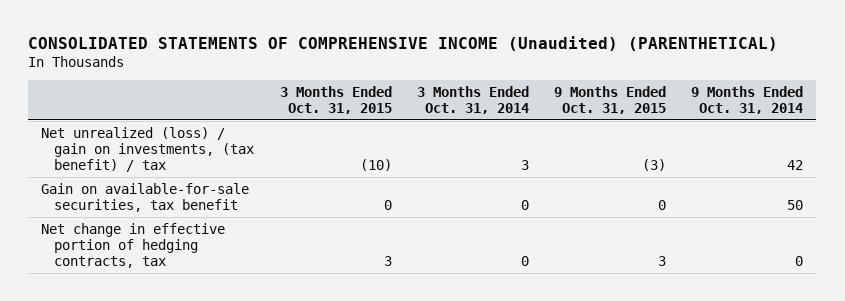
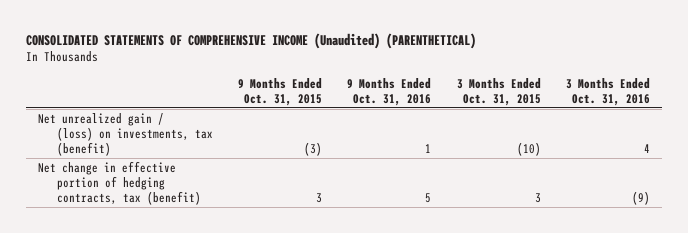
[416,85,529,114] 3 Months Ended Oct. 31, 2014 -> none
[691,85,804,114] 9 Months Ended Oct. 31, 2014 -> none
none -> [347,77,432,106] 9 Months Ended Oct. 31, 2016
none -> [565,77,650,106] 3 Months Ended Oct. 31, 2016
[41,182,250,212] Gain on available-for-sale securities, tax benefit -> none
[41,126,255,172] Net unrealized (loss) / gain on investments, (tax benefit) / tax -> [38,113,213,157] Net unrealized gain / (loss) on investments, tax (benefit)
[41,222,226,268] Net change in effective portion of hedging contracts, tax -> [38,161,201,206] Net change in effective portion of hedging contracts, tax (benefit)

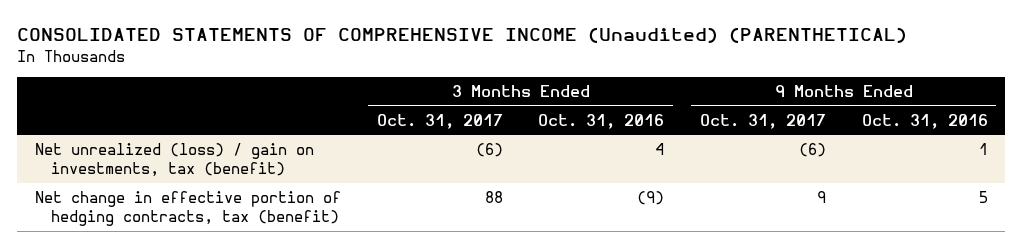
[238,77,323,106] 9 Months Ended Oct. 31, 2015 -> none
[456,77,541,106] 3 Months Ended Oct. 31, 2015 -> none
none -> [376,113,503,129] Oct. 31, 2017
none -> [699,113,826,129] Oct. 31, 2017
[38,113,213,157] Net unrealized gain / (loss) on investments, tax (benefit) -> [35,143,315,178] Net unrealized (loss) / gain on investments, tax (benefit)

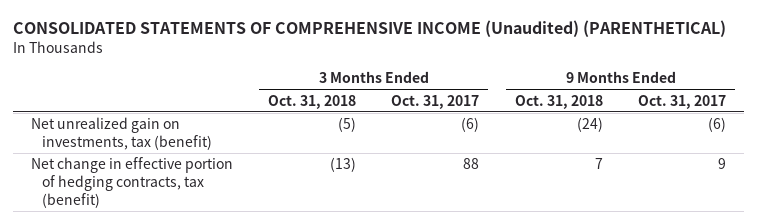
[538,113,665,129] Oct. 31, 2016 -> none
[861,113,988,129] Oct. 31, 2016 -> none
none -> [268,94,357,109] Oct. 31, 2018
none -> [514,94,603,109] Oct. 31, 2018
[35,143,315,178] Net unrealized (loss) / gain on investments, tax (benefit) -> [30,117,213,151] Net unrealized gain on investments, tax (benefit)

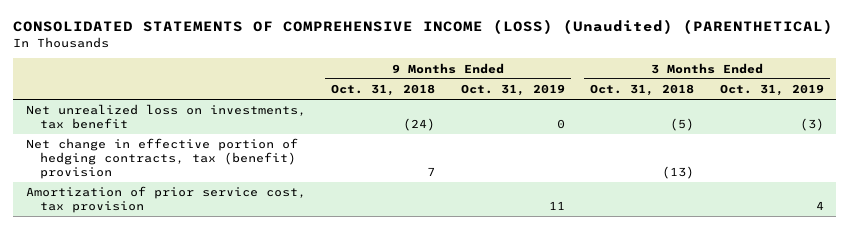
[12,20,726,38] CONSOLIDATED STATEMENTS OF COMPREHENSIVE INCOME (Unaudited) (PARENTHETICAL) -> [12,19,833,35] CONSOLIDATED STATEMENTS OF COMPREHENSIVE INCOME (LOSS) (Unaudited) (PARENTHETICAL)
[391,94,480,109] Oct. 31, 2017 -> none
[638,94,727,109] Oct. 31, 2017 -> none
none -> [460,84,565,97] Oct. 31, 2019
none -> [719,84,824,97] Oct. 31, 2019
[30,117,213,151] Net unrealized gain on investments, tax (benefit) -> [25,104,306,130] Net unrealized loss on investments, tax benefit
[30,157,233,208] Net change in effective portion of hedging contracts, tax (benefit) -> [25,138,298,179] Net change in effective portion of hedging contracts, tax (benefit) provision
none -> [25,186,306,214] Amortization of prior service cost, tax provision

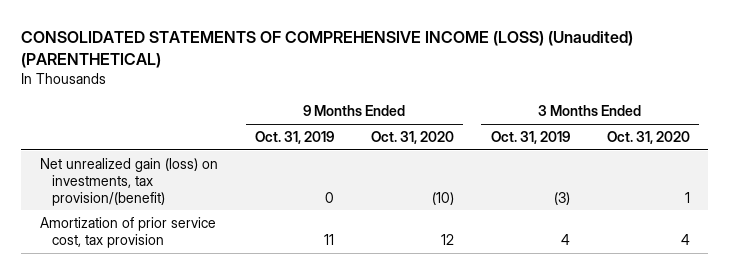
[331,84,436,97] Oct. 31, 2018 -> none
[590,84,695,97] Oct. 31, 2018 -> none
none -> [370,131,454,145] Oct. 31, 2020
none -> [606,131,690,145] Oct. 31, 2020
[25,138,298,179] Net change in effective portion of hedging contracts, tax (benefit) provision -> none
[25,104,306,130] Net unrealized loss on investments, tax benefit -> [39,158,218,206] Net unrealized gain (loss) on investments, tax provision/(benefit)

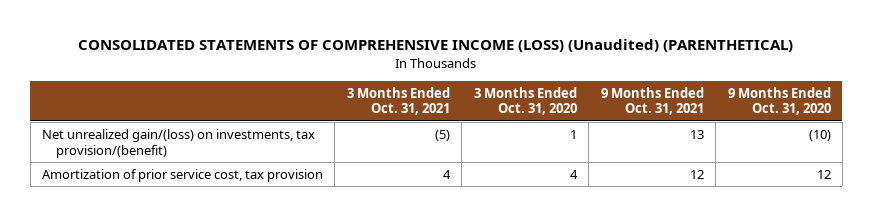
[254,131,334,145] Oct. 31, 2019 -> none
[490,131,570,145] Oct. 31, 2019 -> none
none -> [346,86,450,116] 3 Months Ended Oct. 31, 2021
none -> [600,86,704,116] 9 Months Ended Oct. 31, 2021
[39,158,218,206] Net unrealized gain (loss) on investments, tax provision/(benefit) -> [42,128,316,158] Net unrealized gain/(loss) on investments, tax provision/(benefit)

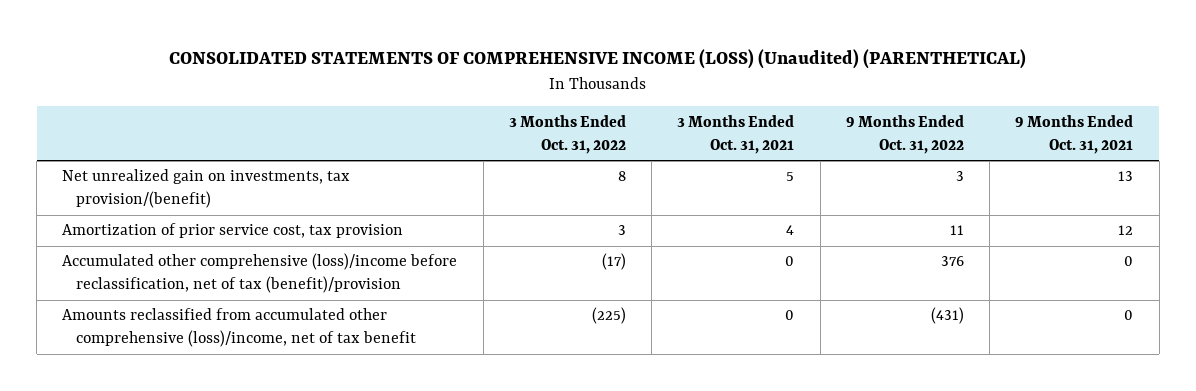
[473,86,577,116] 3 Months Ended Oct. 31, 2020 -> none
[727,86,831,116] 9 Months Ended Oct. 31, 2020 -> none
none -> [508,114,626,154] 3 Months Ended Oct. 31, 2022
none -> [845,114,964,154] 9 Months Ended Oct. 31, 2022
[42,128,316,158] Net unrealized gain/(loss) on investments, tax provision/(benefit) -> [62,169,351,209] Net unrealized gain on investments, tax provision/(benefit)
[434,129,450,141] (5) -> [786,172,795,182] 5
none -> [62,253,458,294] Accumulated other comprehensive (loss)/income before reclassification, net of tax (benefit)/provision
none -> [62,308,416,348] Amounts reclassified from accumulated other comprehensive (loss)/income, net of tax benefit

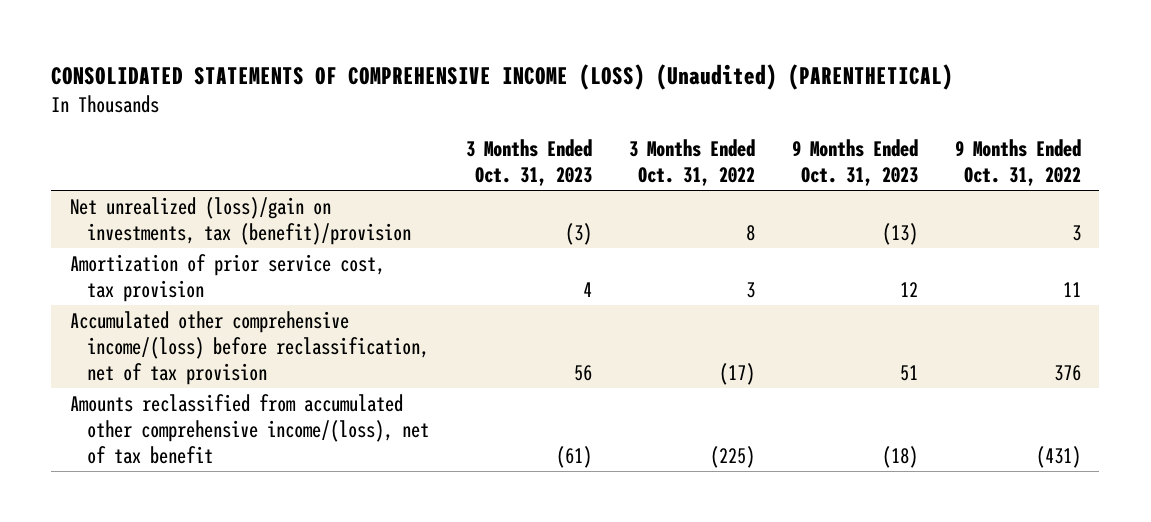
[677,114,795,154] 3 Months Ended Oct. 31, 2021 -> none
[1015,114,1134,154] 9 Months Ended Oct. 31, 2021 -> none
none -> [465,139,592,187] 3 Months Ended Oct. 31, 2023
none -> [791,139,918,187] 9 Months Ended Oct. 31, 2023
[62,169,351,209] Net unrealized gain on investments, tax provision/(benefit) -> [69,196,411,245] Net unrealized (loss)/gain on investments, tax (benefit)/provision
[62,253,458,294] Accumulated other comprehensive (loss)/income before reclassification, net of tax (benefit)/provision -> [69,310,429,385] Accumulated other comprehensive income/(loss) before reclassification, net of tax provision
[62,308,416,348] Amounts reclassified from accumulated other comprehensive (loss)/income, net of tax benefit -> [69,393,429,464] Amounts reclassified from accumulated other comprehensive income/(loss), net of tax benefit

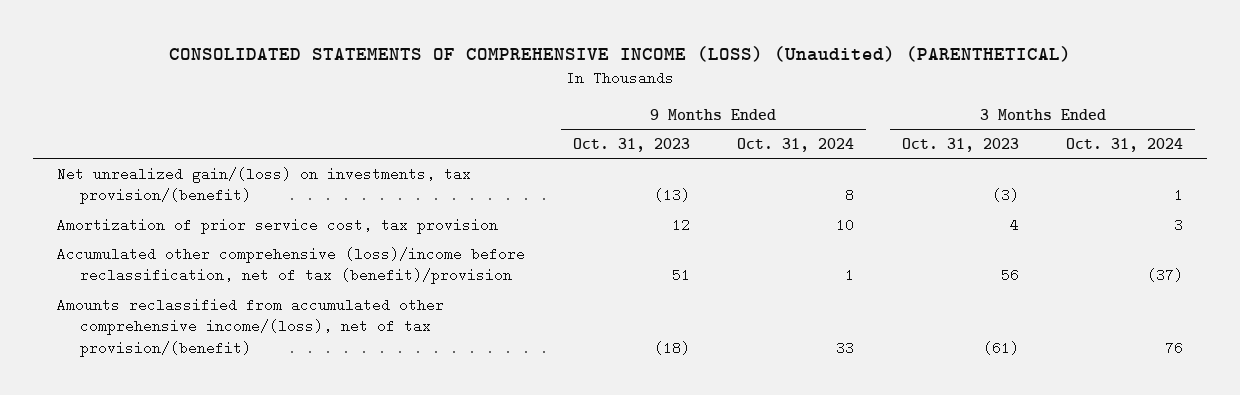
[628,139,755,187] 3 Months Ended Oct. 31, 2022 -> none
[954,139,1081,187] 9 Months Ended Oct. 31, 2022 -> none
none -> [737,137,855,152] Oct. 31, 2024
none -> [1066,137,1184,152] Oct. 31, 2024
[69,196,411,245] Net unrealized (loss)/gain on investments, tax (benefit)/provision -> [56,166,471,205] Net unrealized gain/(loss) on investments, tax provision/(benefit)
[69,310,429,385] Accumulated other comprehensive income/(loss) before reclassification, net of tax provision -> [56,246,525,285] Accumulated other comprehensive (loss)/income before reclassification, net of tax (benefit)/provision
[69,393,429,464] Amounts reclassified from accumulated other comprehensive income/(loss), net of tax benefit -> [56,297,444,358] Amounts reclassified from accumulated other comprehensive income/(loss), net of tax provision/(benefit)

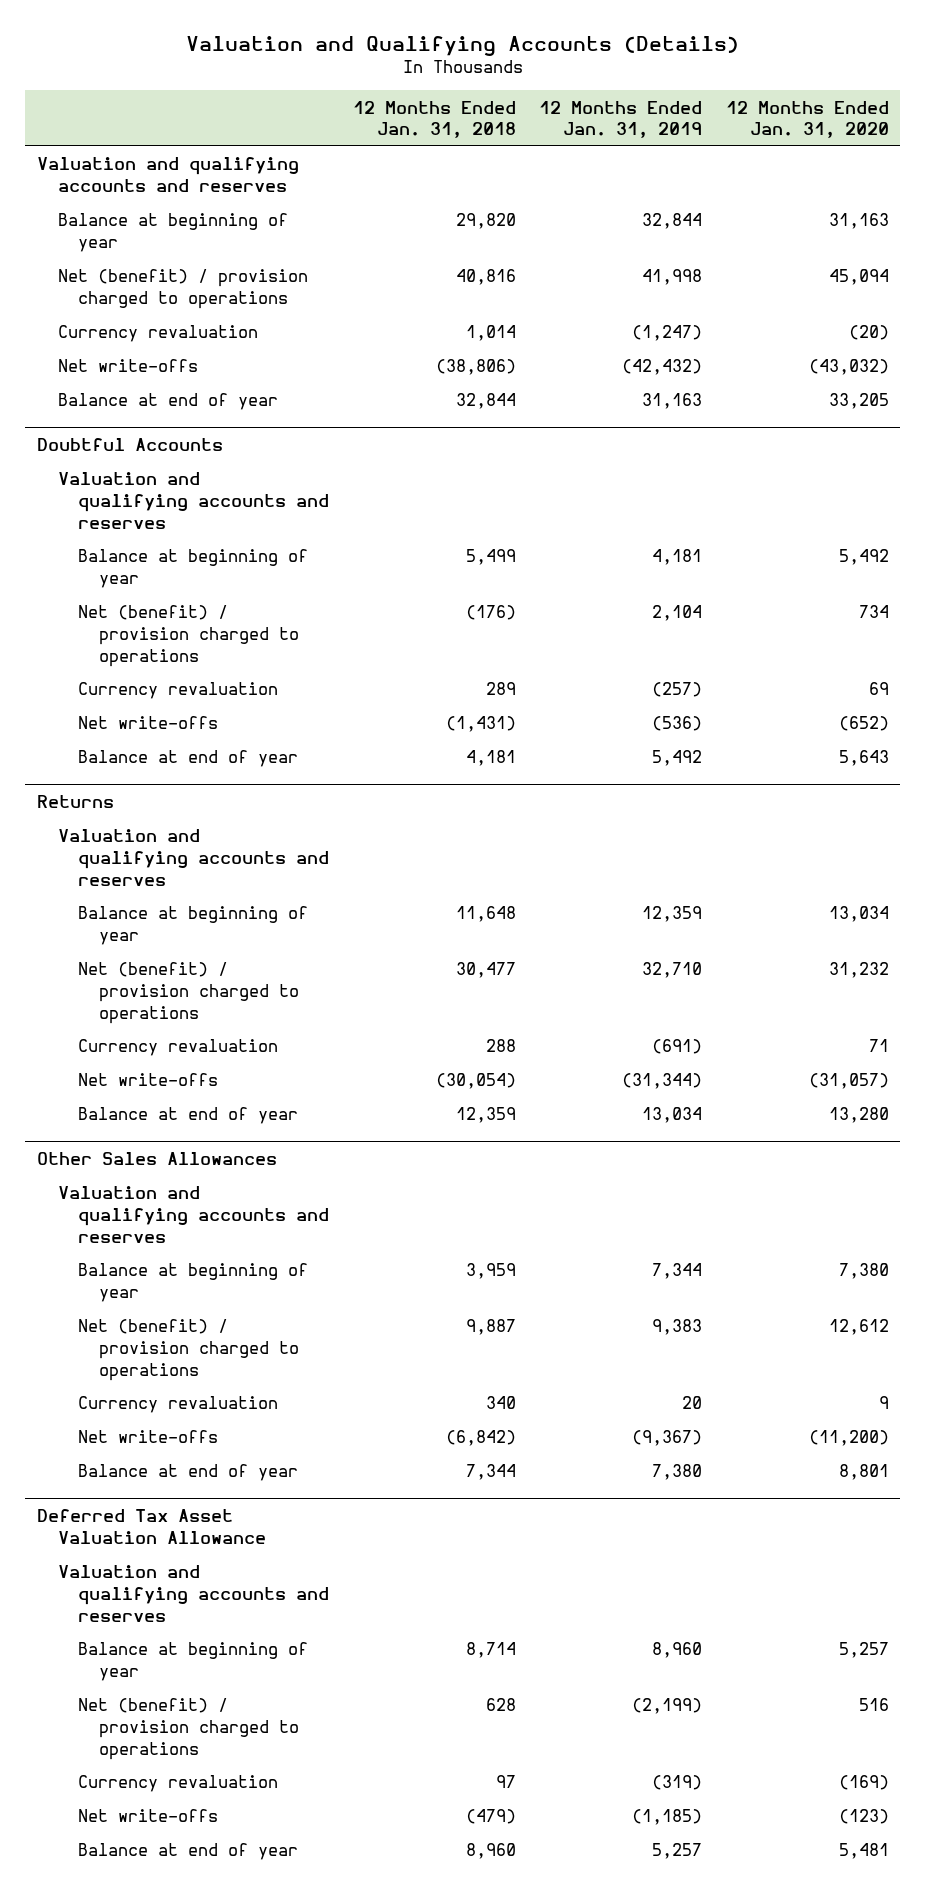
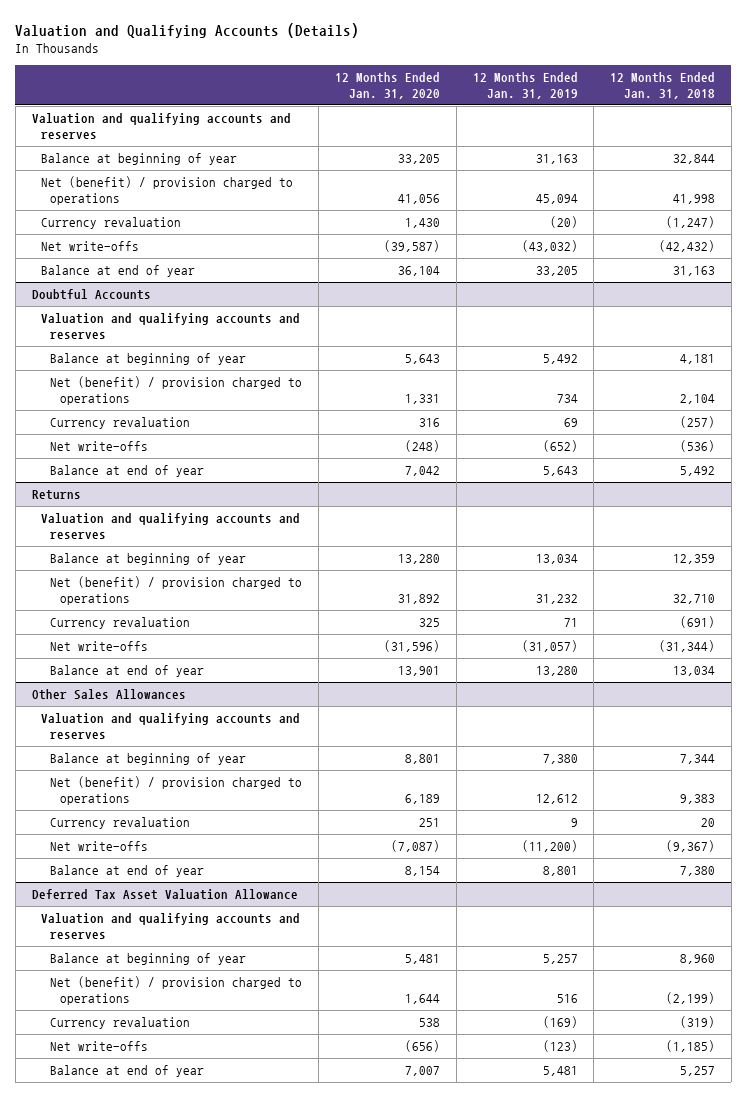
[455,213,516,230] 29,820 -> [673,153,716,164] 32,844
[642,213,703,230] 32,844 -> [535,153,578,164] 31,163
[828,213,889,230] 31,163 -> [398,153,441,164] 33,205
[455,269,516,286] 40,816 -> [673,194,716,205] 41,998
[642,269,703,286] 41,998 -> [535,194,578,205] 45,094
[828,269,889,286] 45,094 -> [398,194,441,205] 41,056
[465,325,516,342] 1,014 -> [666,215,716,228] (1,247)
[632,325,703,342] (1,247) -> [549,215,578,228] (20)
[848,325,889,341] (20) -> [405,217,441,228] 1,430
[435,359,516,376] (38,806) -> [659,239,716,252] (42,432)
[622,359,703,376] (42,432) -> [521,239,578,252] (43,032)
[808,359,889,376] (43,032) -> [384,239,441,252] (39,587)
[455,393,516,410] 32,844 -> [673,265,716,276] 31,163
[642,393,703,410] 31,163 -> [535,265,578,276] 33,205
[828,393,889,410] 33,205 -> [398,265,441,276] 36,104
[465,549,516,566] 5,499 -> [680,353,716,364] 4,181
[652,549,703,566] 4,181 -> [542,353,578,364] 5,492
[838,549,889,566] 5,492 -> [405,353,441,364] 5,643
[465,605,516,621] (176) -> [680,394,716,405] 2,104
[652,605,703,622] 2,104 -> [556,394,578,404] 734
[858,605,889,619] 734 -> [405,394,441,405] 1,331
[485,682,516,696] 289 -> [680,415,716,428] (257)
[652,682,703,698] (257) -> [563,417,578,427] 69
[868,682,889,696] 69 -> [419,417,441,427] 316
[445,716,516,733] (1,431) -> [680,439,716,452] (536)
[652,716,703,732] (536) -> [542,439,578,452] (652)
[838,716,889,732] (652) -> [405,439,441,452] (248)
[465,750,516,767] 4,181 -> [680,465,716,476] 5,492
[652,750,703,767] 5,492 -> [542,465,578,476] 5,643
[838,750,889,767] 5,643 -> [405,465,441,476] 7,042
[455,906,516,923] 11,648 -> [673,553,716,564] 12,359
[642,906,703,923] 12,359 -> [535,553,578,564] 13,034
[828,906,889,923] 13,034 -> [398,553,441,564] 13,280
[455,962,516,979] 30,477 -> [673,594,716,605] 32,710
[642,962,703,979] 32,710 -> [535,594,578,605] 31,232
[828,962,889,979] 31,232 -> [398,594,441,605] 31,892
[485,1039,516,1053] 288 -> [680,615,716,628] (691)
[652,1039,703,1055] (691) -> [563,617,578,627] 71
[868,1039,889,1053] 71 -> [419,617,441,627] 325
[435,1073,516,1090] (30,054) -> [659,639,716,652] (31,344)
[622,1073,703,1090] (31,344) -> [521,639,578,652] (31,057)
[808,1073,889,1090] (31,057) -> [384,639,441,652] (31,596)
[455,1107,516,1124] 12,359 -> [673,665,716,676] 13,034
[642,1107,703,1124] 13,034 -> [535,665,578,676] 13,280
[828,1107,889,1124] 13,280 -> [398,665,441,676] 13,901
[465,1263,516,1280] 3,959 -> [680,753,716,764] 7,344
[652,1263,703,1280] 7,344 -> [542,753,578,764] 7,380
[838,1263,889,1280] 7,380 -> [405,753,441,764] 8,801
[465,1319,516,1336] 9,887 -> [680,794,716,805] 9,383
[652,1319,703,1336] 9,383 -> [535,794,578,805] 12,612
[828,1319,889,1336] 12,612 -> [405,794,441,805] 6,189
[485,1396,516,1410] 340 -> [701,817,716,827] 20
[682,1396,703,1410] 20 -> [570,817,578,827] 9
[878,1396,889,1410] 9 -> [419,817,441,827] 251
[445,1430,516,1447] (6,842) -> [666,839,716,852] (9,367)
[632,1430,703,1447] (9,367) -> [521,839,578,852] (11,200)
[808,1430,889,1447] (11,200) -> [391,839,441,852] (7,087)
[465,1464,516,1481] 7,344 -> [680,865,716,876] 7,380
[652,1464,703,1481] 7,380 -> [542,865,578,876] 8,801
[838,1464,889,1481] 8,801 -> [405,865,441,876] 8,154
[465,1642,516,1659] 8,714 -> [680,953,716,964] 8,960
[652,1642,703,1659] 8,960 -> [542,953,578,964] 5,257
[838,1642,889,1659] 5,257 -> [405,953,441,964] 5,481
[485,1698,516,1712] 628 -> [666,992,716,1005] (2,199)
[632,1698,703,1715] (2,199) -> [556,994,578,1004] 516
[858,1698,889,1712] 516 -> [405,994,441,1005] 1,644
[495,1775,516,1789] 97 -> [680,1015,716,1028] (319)
[652,1775,703,1791] (319) -> [542,1015,578,1028] (169)
[838,1775,889,1791] (169) -> [419,1017,441,1027] 538
[465,1809,516,1825] (479) -> [666,1039,716,1052] (1,185)
[632,1809,703,1826] (1,185) -> [542,1039,578,1052] (123)
[838,1809,889,1825] (123) -> [405,1039,441,1052] (656)
[465,1843,516,1860] 8,960 -> [680,1065,716,1076] 5,257
[652,1843,703,1860] 5,257 -> [542,1065,578,1076] 5,481
[838,1843,889,1860] 5,481 -> [405,1065,441,1076] 7,007

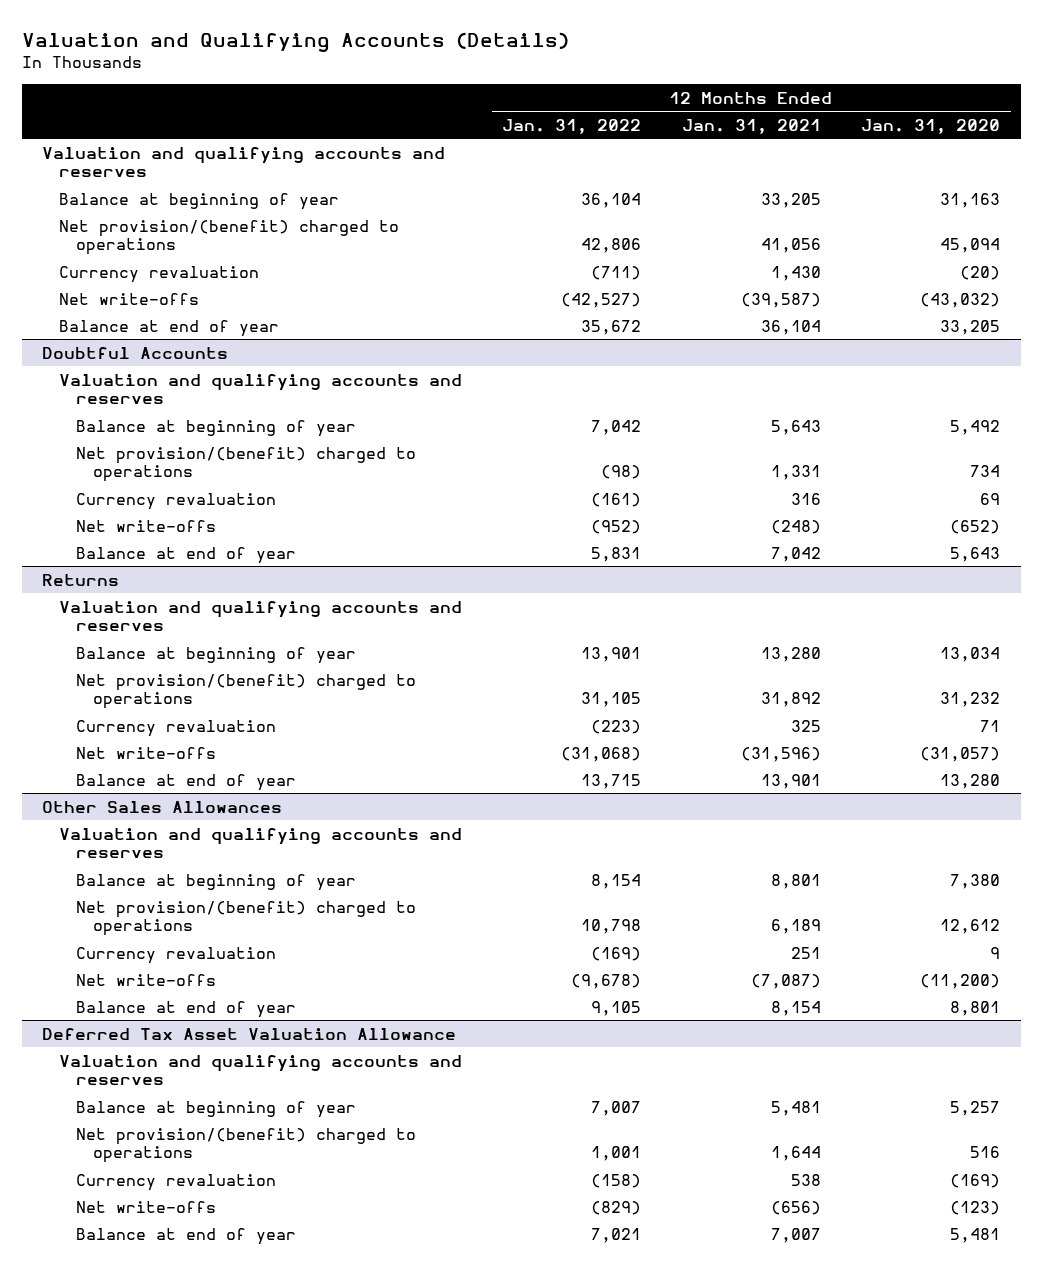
[472,71,578,99] 12 Months Ended Jan. 31, 2019 -> none
[610,71,716,99] 12 Months Ended Jan. 31, 2018 -> none
none -> [502,118,642,134] Jan. 31, 2022
none -> [681,118,821,134] Jan. 31, 2021
[398,153,441,164] 33,205 -> [940,192,1001,208] 31,163
[41,175,294,206] Net (benefit) / provision charged to operations -> [59,219,400,256] Net provision/(benefit) charged to operations
[398,194,441,205] 41,056 -> [940,238,1001,254] 45,094
[405,217,441,228] 1,430 -> [960,265,1001,280] (20)
[384,239,441,252] (39,587) -> [920,292,1001,308] (43,032)
[398,265,441,276] 36,104 -> [940,319,1001,335] 33,205
[405,353,441,364] 5,643 -> [950,419,1001,435] 5,492
[50,375,303,406] Net (benefit) / provision charged to operations -> [76,446,417,483] Net provision/(benefit) charged to operations
[405,394,441,405] 1,331 -> [970,465,1001,478] 734
[419,417,441,427] 316 -> [980,492,1001,505] 69
[405,439,441,452] (248) -> [950,519,1001,534] (652)
[405,465,441,476] 7,042 -> [950,546,1001,562] 5,643
[398,553,441,564] 13,280 -> [940,646,1001,662] 13,034
[50,575,303,606] Net (benefit) / provision charged to operations -> [76,673,417,710] Net provision/(benefit) charged to operations
[398,594,441,605] 31,892 -> [940,692,1001,708] 31,232
[419,617,441,627] 325 -> [980,719,1001,732] 71
[384,639,441,652] (31,596) -> [920,746,1001,762] (31,057)
[398,665,441,676] 13,901 -> [940,773,1001,789] 13,280
[405,753,441,764] 8,801 -> [950,873,1001,889] 7,380
[50,775,303,806] Net (benefit) / provision charged to operations -> [76,900,417,937] Net provision/(benefit) charged to operations
[405,794,441,805] 6,189 -> [940,919,1001,935] 12,612
[419,817,441,827] 251 -> [990,946,1001,959] 9
[391,839,441,852] (7,087) -> [920,973,1001,989] (11,200)
[405,865,441,876] 8,154 -> [950,1000,1001,1016] 8,801
[405,953,441,964] 5,481 -> [950,1100,1001,1116] 5,257
[50,975,303,1006] Net (benefit) / provision charged to operations -> [76,1127,417,1164] Net provision/(benefit) charged to operations
[405,994,441,1005] 1,644 -> [970,1146,1001,1159] 516
[419,1017,441,1027] 538 -> [950,1173,1001,1188] (169)
[405,1039,441,1052] (656) -> [950,1200,1001,1215] (123)
[405,1065,441,1076] 7,007 -> [950,1227,1001,1243] 5,481

